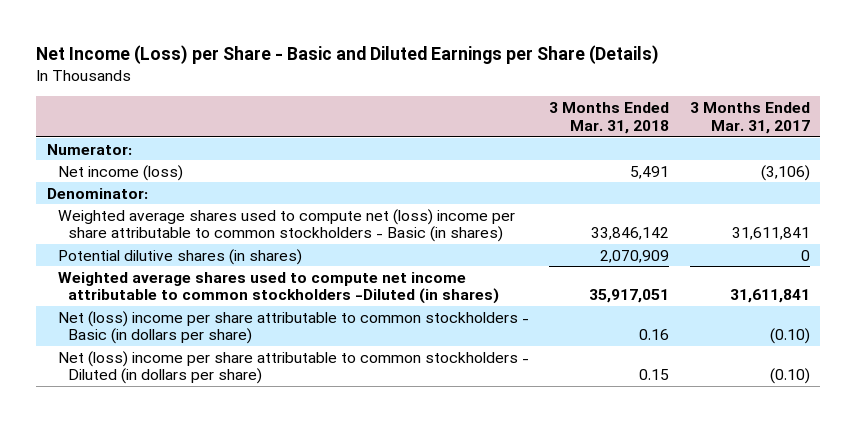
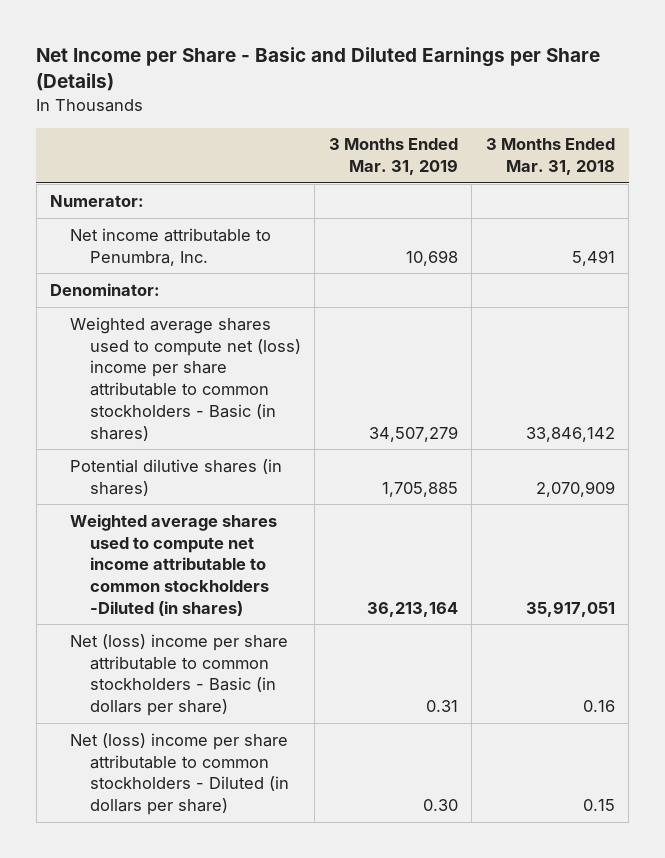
[36,45,660,65] Net Income (Loss) per Share - Basic and Diluted Earnings per Share (Details) -> [36,47,601,92] Net Income per Share - Basic and Diluted Earnings per Share (Details)
[689,102,810,134] 3 Months Ended Mar. 31, 2017 -> none
none -> [328,138,458,176] 3 Months Ended Mar. 31, 2019
[57,164,183,181] Net income (loss) -> [70,227,272,266] Net income attributable to Penumbra, Inc.

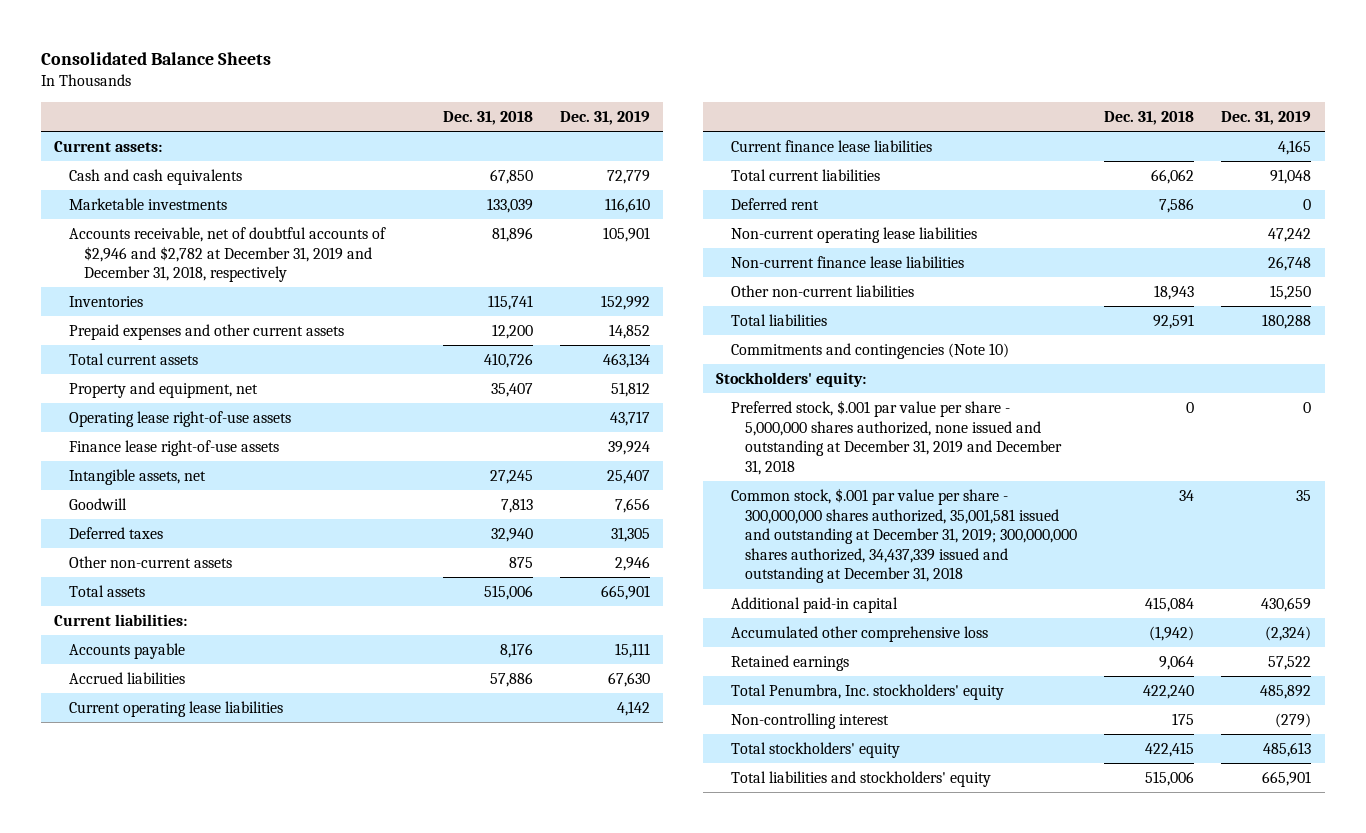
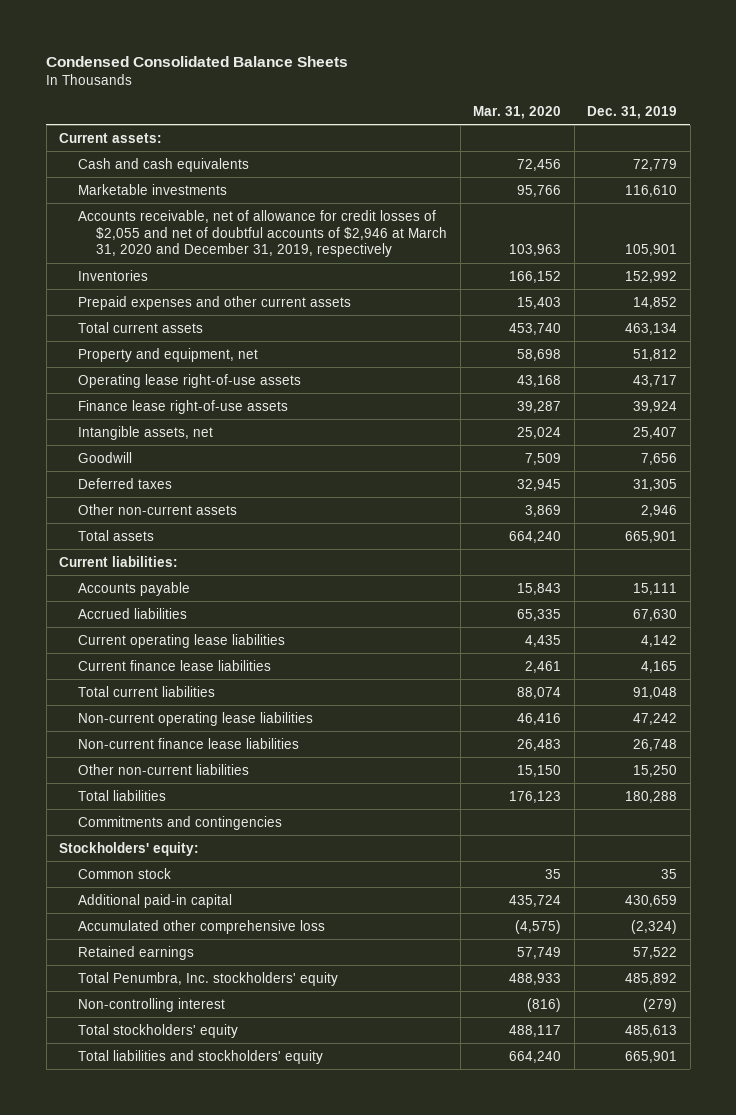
[40,52,271,66] Consolidated Balance Sheets -> [46,56,349,68] Condensed Consolidated Balance Sheets
[442,111,533,126] Dec. 31, 2018 -> none
none -> [473,105,562,119] Mar. 31, 2020
[69,226,387,283] Accounts receivable, net of doubtful accounts of $2,946 and $2,782 at December 31, 2019 and December 31, 2018, respectively -> [77,209,448,258] Accounts receivable, net of allowance for credit losses of $2,055 and net of doubtful accounts of $2,946 at March 31, 2020 and December 31, 2019, respectively
[730,197,819,210] Deferred rent -> none
[730,342,1009,359] Commitments and contingencies (Note 10) -> [77,815,282,830] Commitments and contingencies
[730,399,1063,475] Preferred stock, $.001 par value per share - 5,000,000 shares authorized, none issued and outstanding at December 31, 2019 and December 31, 2018 -> none
[730,487,1078,584] Common stock, $.001 par value per share - 300,000,000 shares authorized, 35,001,581 issued and outstanding at December 31, 2019; 300,000,000 shares authorized, 34,437,339 issued and outstanding at December 31, 2018 -> [77,867,171,879] Common stock

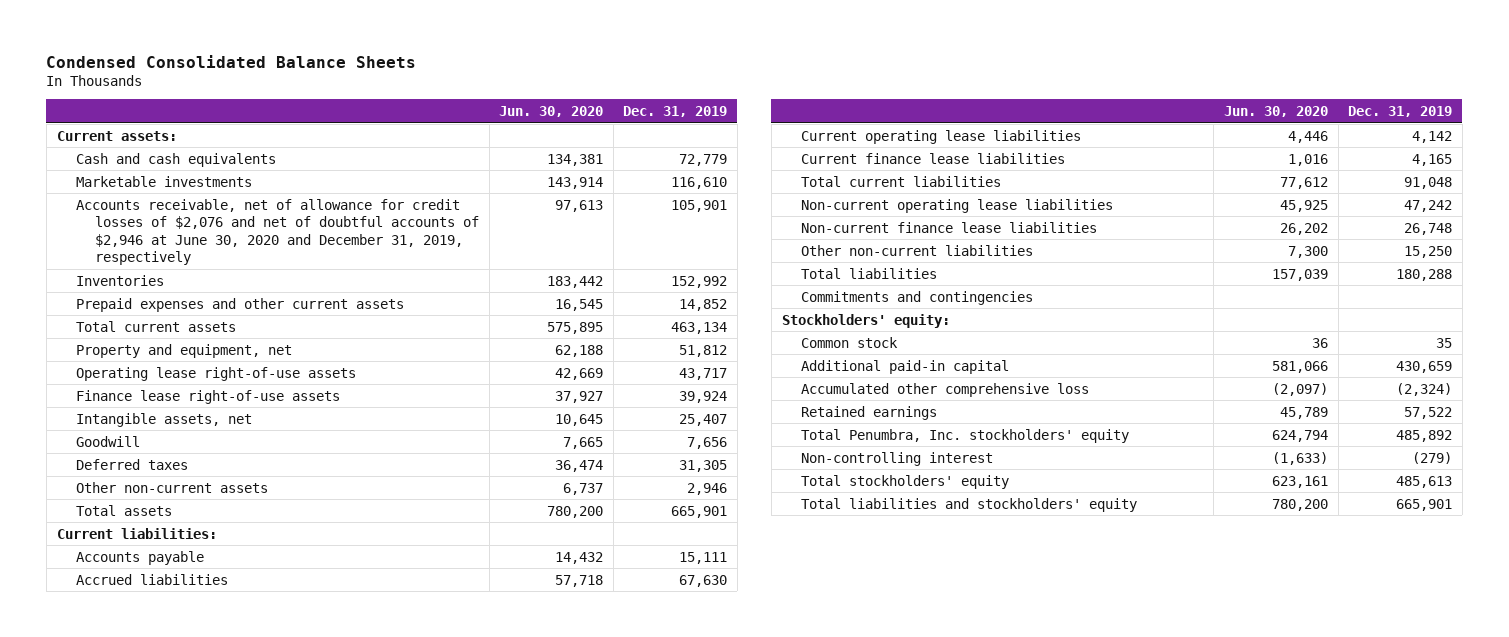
[473,105,562,119] Mar. 31, 2020 -> none
none -> [499,106,604,118] Jun. 30, 2020
[77,209,448,258] Accounts receivable, net of allowance for credit losses of $2,055 and net of doubtful accounts of $2,946 at March 31, 2020 and December 31, 2019, respectively -> [75,198,479,266] Accounts receivable, net of allowance for credit losses of $2,076 and net of doubtful accounts of $2,946 at June 30, 2020 and December 31, 2019, respectively

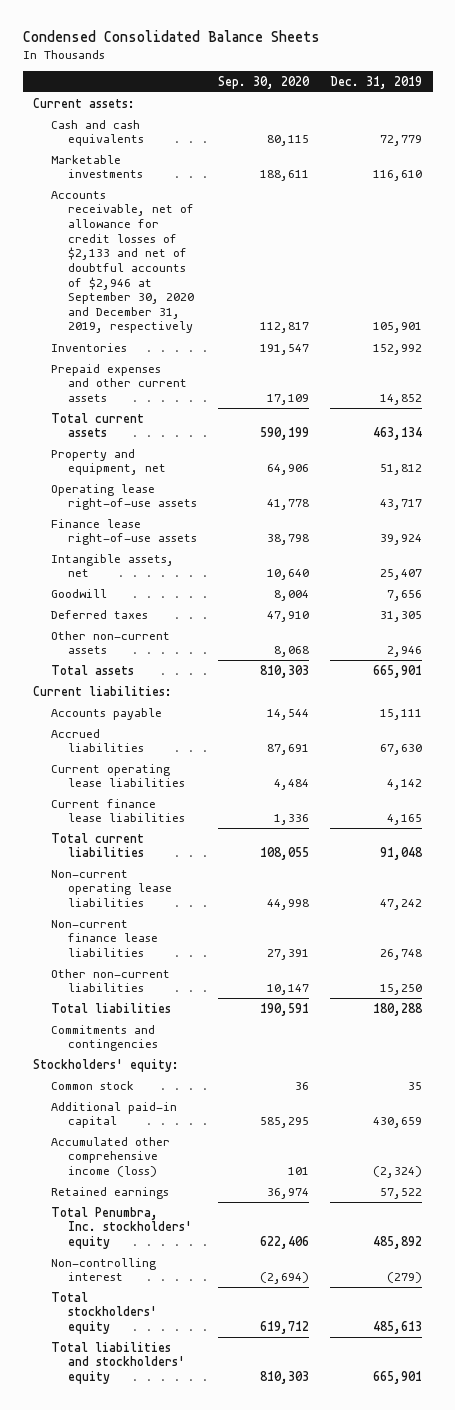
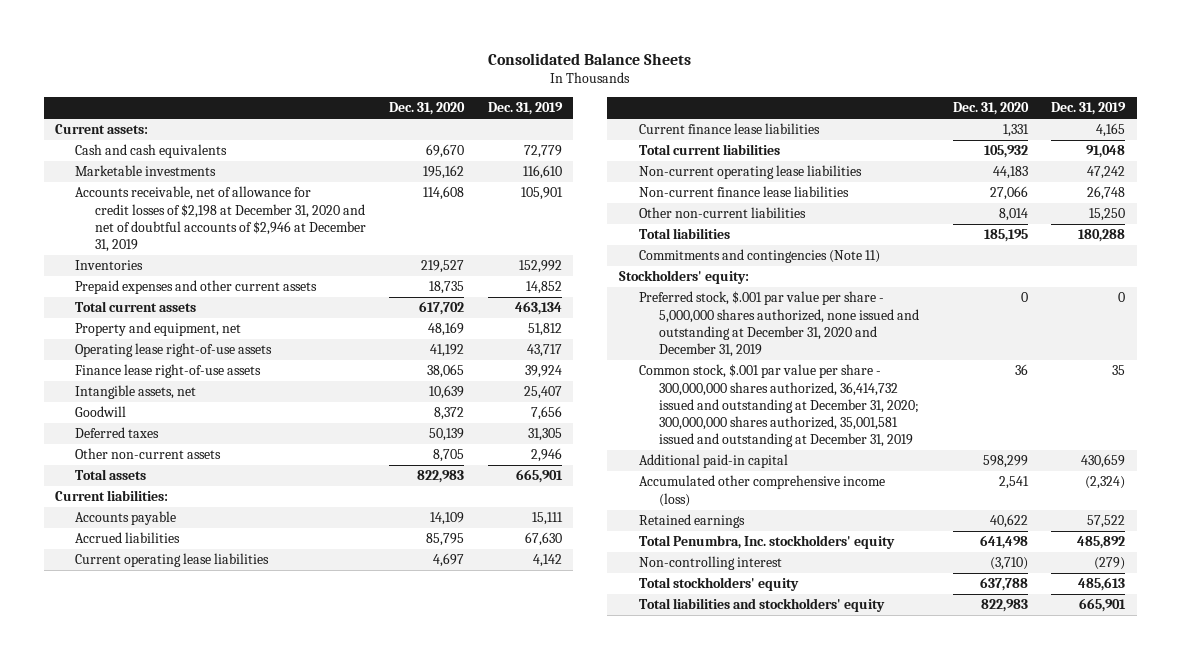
[22,29,320,42] Condensed Consolidated Balance Sheets -> [488,52,692,65] Consolidated Balance Sheets
[218,75,311,89] Sep. 30, 2020 -> none
none -> [389,102,466,116] Dec. 31, 2020
[50,190,195,334] Accounts receivable, net of allowance for credit losses of $2,133 and net of doubtful accounts of $2,946 at September 30, 2020 and December 31, 2019, respectively -> [75,186,367,253] Accounts receivable, net of allowance for credit losses of $2,198 at December 31, 2020 and net of doubtful accounts of $2,946 at December 31, 2019
[50,1024,159,1052] Commitments and contingencies -> [638,249,880,264] Commitments and contingencies (Note 11)
none -> [638,291,919,358] Preferred stock, $.001 par value per share - 5,000,000 shares authorized, none issued and outstanding at December 31, 2020 and December 31, 2019
[50,1080,134,1090] Common stock -> [638,364,919,448] Common stock, $.001 par value per share - 300,000,000 shares authorized, 36,414,732 issued and outstanding at December 31, 2020; 300,000,000 shares authorized, 35,001,581 issued and outstanding at December 31, 2019

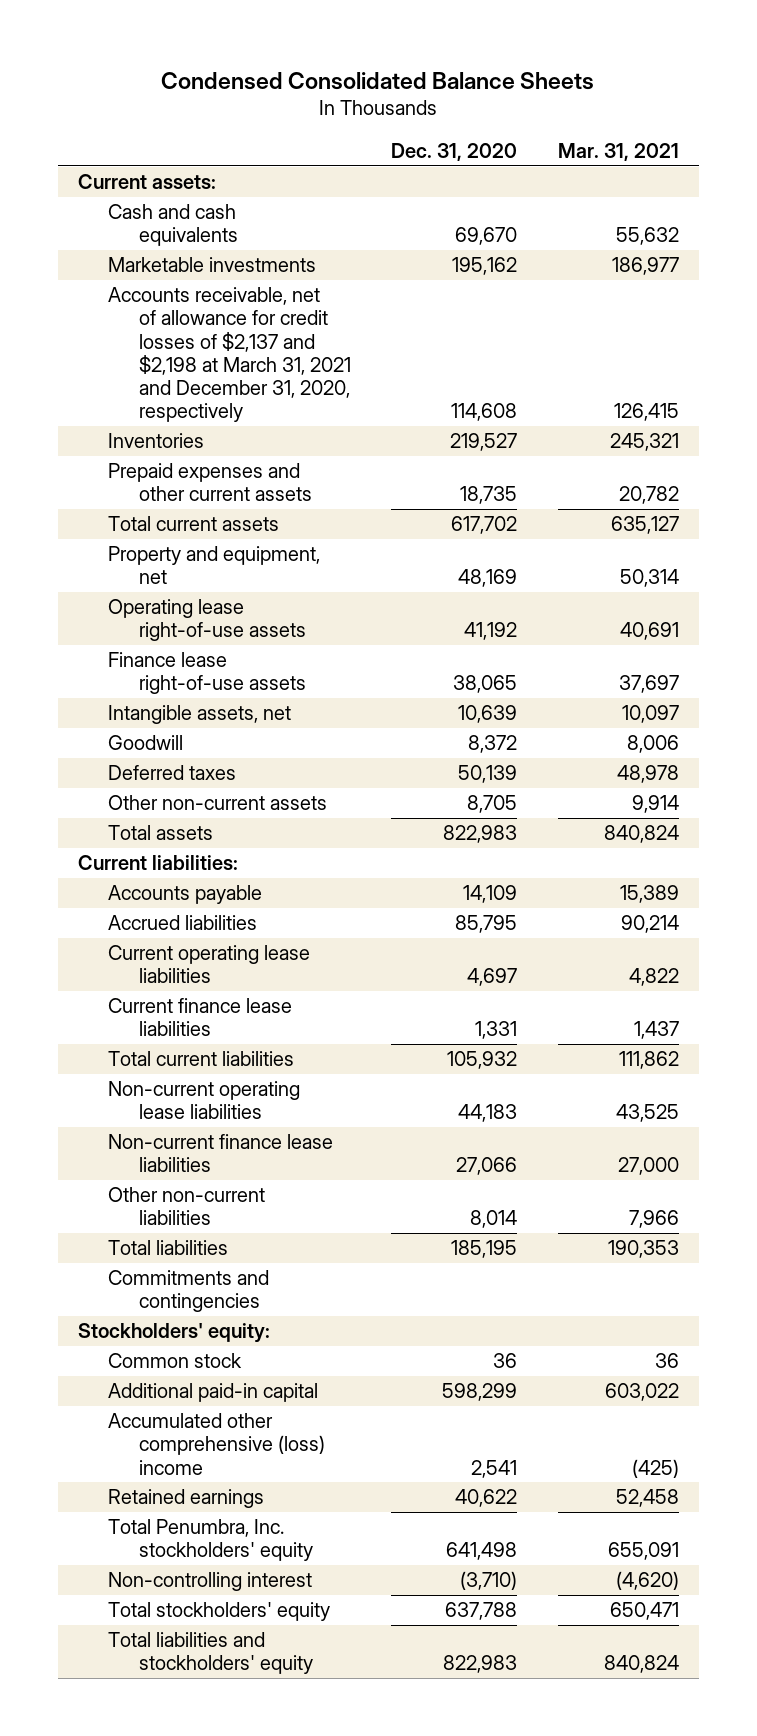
[488,52,692,65] Consolidated Balance Sheets -> [161,71,595,90] Condensed Consolidated Balance Sheets
[487,102,563,116] Dec. 31, 2019 -> none
none -> [557,142,679,161] Mar. 31, 2021
[75,186,367,253] Accounts receivable, net of allowance for credit losses of $2,198 at December 31, 2020 and net of doubtful accounts of $2,946 at December 31, 2019 -> [108,287,352,422] Accounts receivable, net of allowance for credit losses of $2,137 and $2,198 at March 31, 2021 and December 31, 2020, respectively
[638,249,880,264] Commitments and contingencies (Note 11) -> [108,1270,270,1313] Commitments and contingencies
[638,291,919,358] Preferred stock, $.001 par value per share - 5,000,000 shares authorized, none issued and outstanding at December 31, 2020 and December 31, 2019 -> none
[638,364,919,448] Common stock, $.001 par value per share - 300,000,000 shares authorized, 36,414,732 issued and outstanding at December 31, 2020; 300,000,000 shares authorized, 35,001,581 issued and outstanding at December 31, 2019 -> [108,1353,243,1369] Common stock
[638,475,885,507] Accumulated other comprehensive income (loss) -> [108,1413,326,1475] Accumulated other comprehensive (loss) income

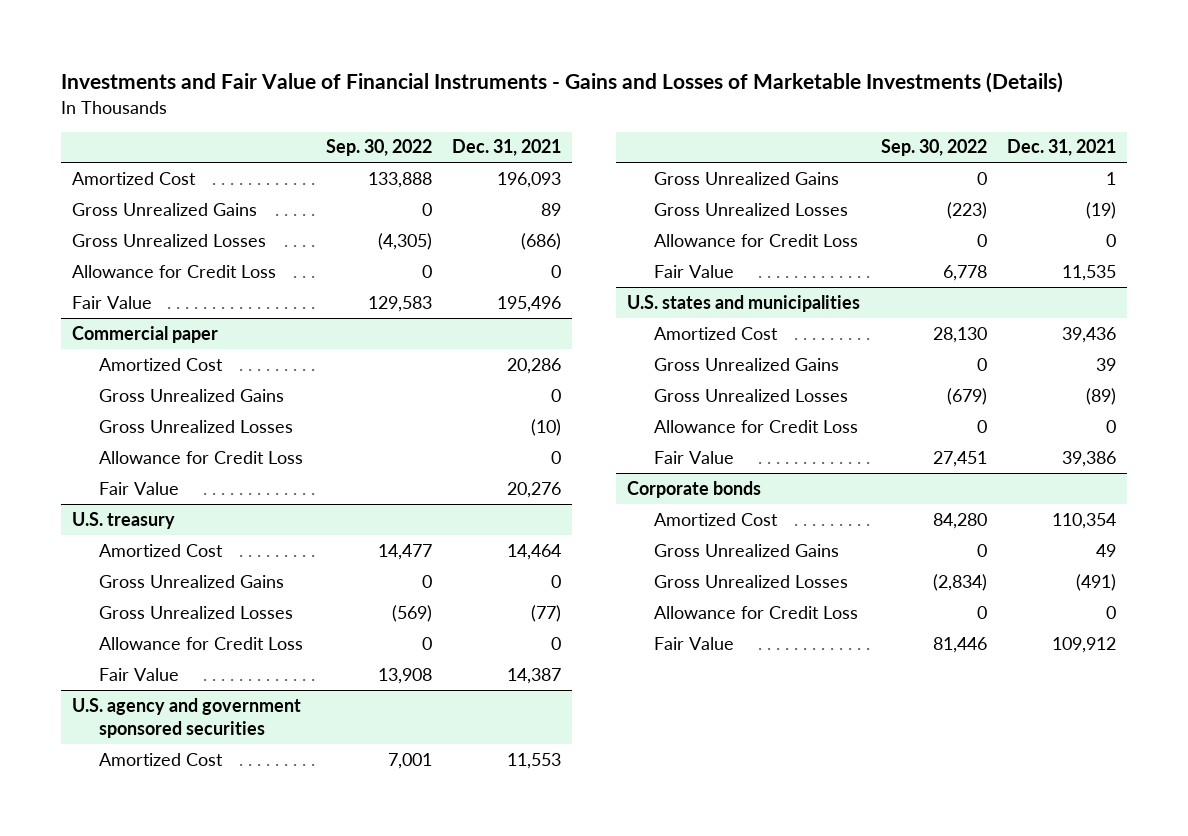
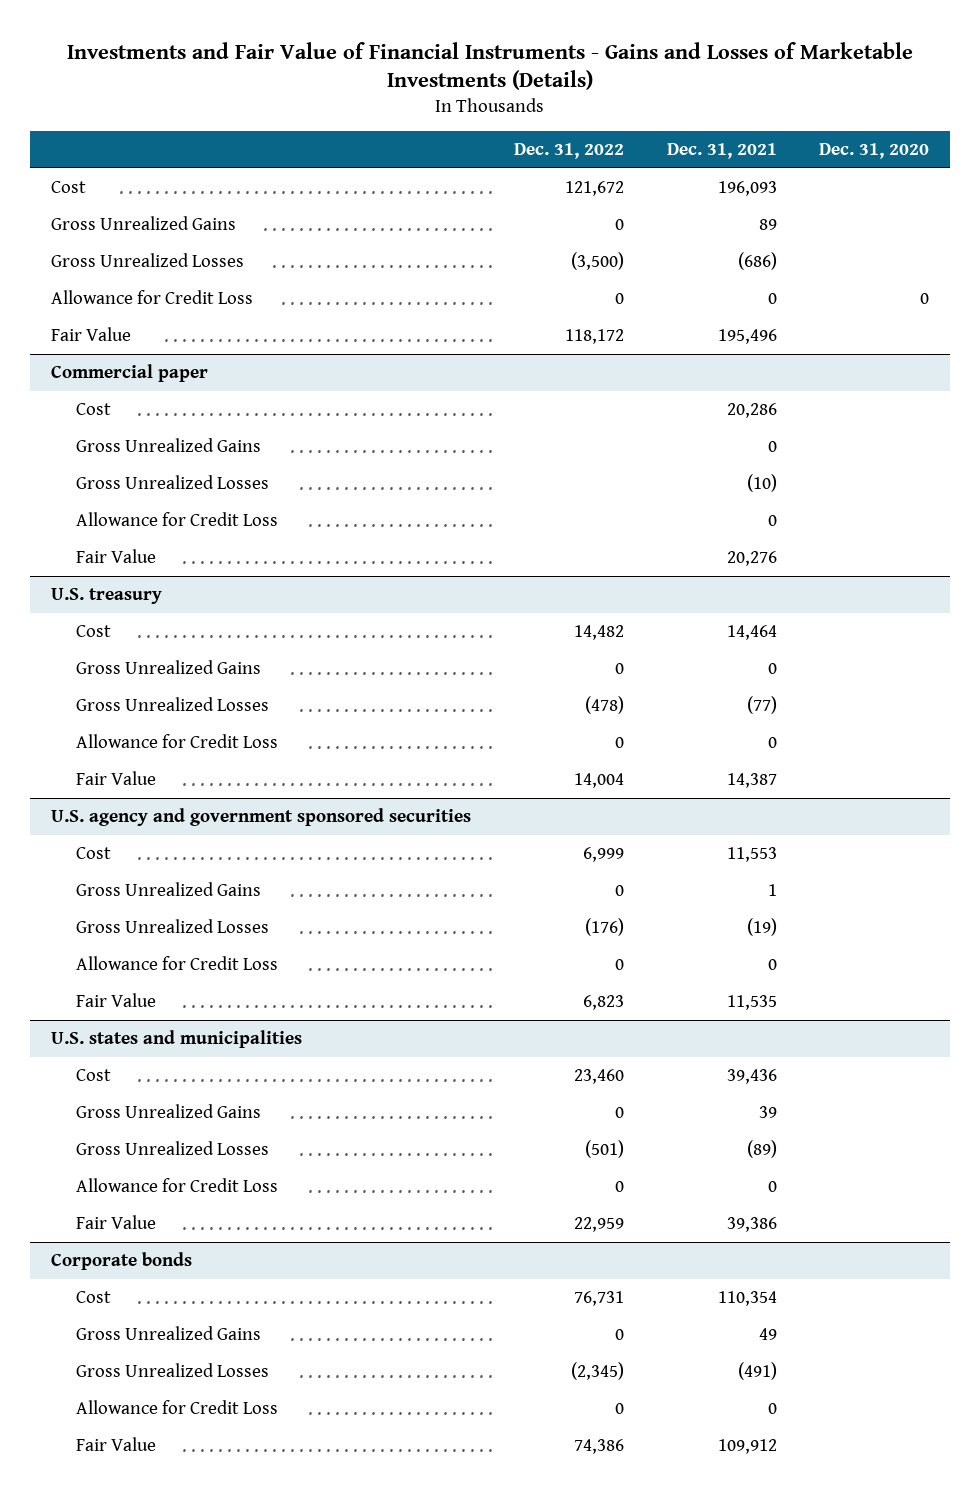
[325,139,432,157] Sep. 30, 2022 -> none
none -> [513,143,624,160] Dec. 31, 2022
none -> [819,143,930,160] Dec. 31, 2020
[71,171,196,185] Amortized Cost -> [51,181,87,194] Cost
[98,357,223,371] Amortized Cost -> [76,403,112,416] Cost
[98,543,223,557] Amortized Cost -> [76,625,112,638] Cost
[98,752,223,766] Amortized Cost -> [76,847,112,860] Cost
[653,326,778,340] Amortized Cost -> [76,1069,112,1082] Cost
[653,512,778,526] Amortized Cost -> [76,1291,112,1304] Cost

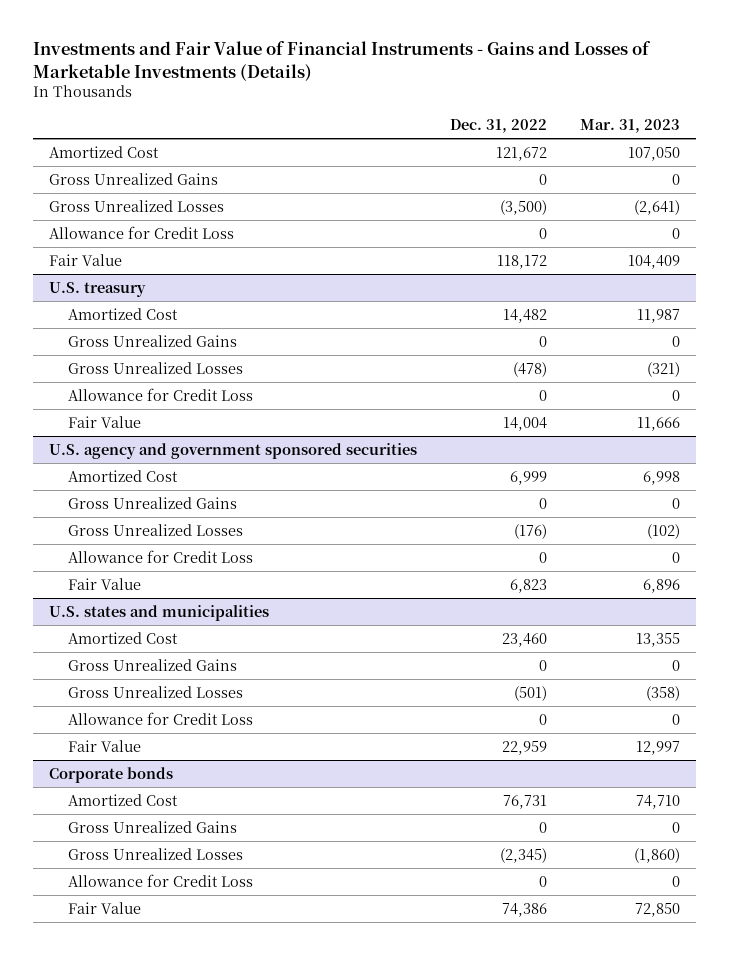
[666,143,777,160] Dec. 31, 2021 -> none
[819,143,930,160] Dec. 31, 2020 -> none
none -> [579,119,680,134] Mar. 31, 2023
[51,181,87,194] Cost -> [49,145,160,158] Amortized Cost
[51,364,209,383] Commercial paper -> none
[76,403,112,416] Cost -> none
[76,438,262,453] Gross Unrealized Gains -> none
[76,475,270,490] Gross Unrealized Losses -> none
[76,512,279,527] Allowance for Credit Loss -> none
[76,549,157,564] Fair Value -> none
[76,625,112,638] Cost -> [68,307,179,320] Amortized Cost
[76,847,112,860] Cost -> [68,469,179,482] Amortized Cost
[76,1069,112,1082] Cost -> [68,631,179,644] Amortized Cost
[76,1291,112,1304] Cost -> [68,793,179,806] Amortized Cost

